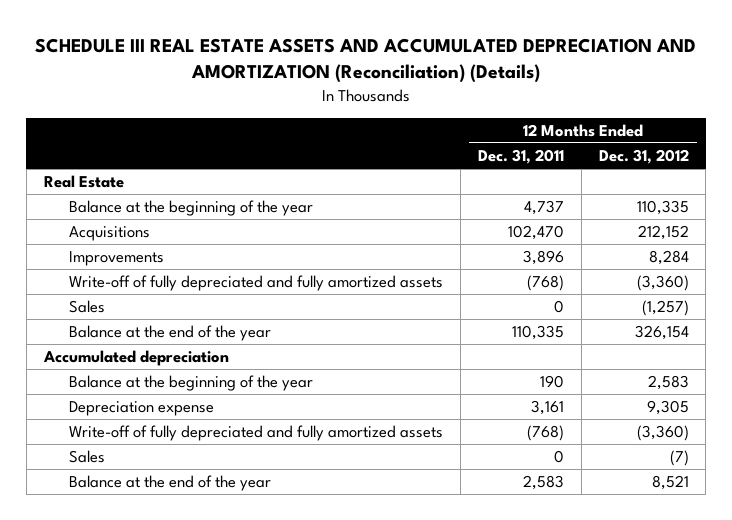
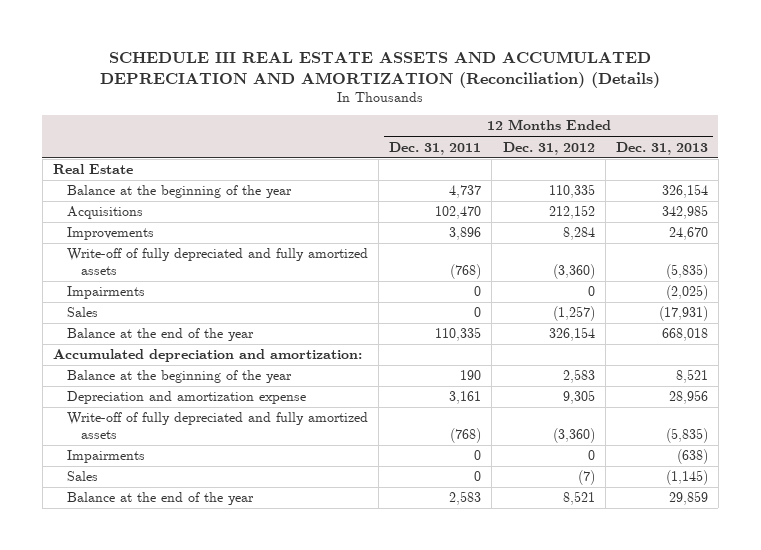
none -> [615,141,708,155] Dec. 31, 2013
none -> [66,286,145,300] Impairments
[42,350,229,367] Accumulated depreciation -> [52,349,362,363] Accumulated depreciation and amortization:
[68,401,214,417] Depreciation expense -> [66,391,306,405] Depreciation and amortization expense
none -> [66,450,145,464] Impairments

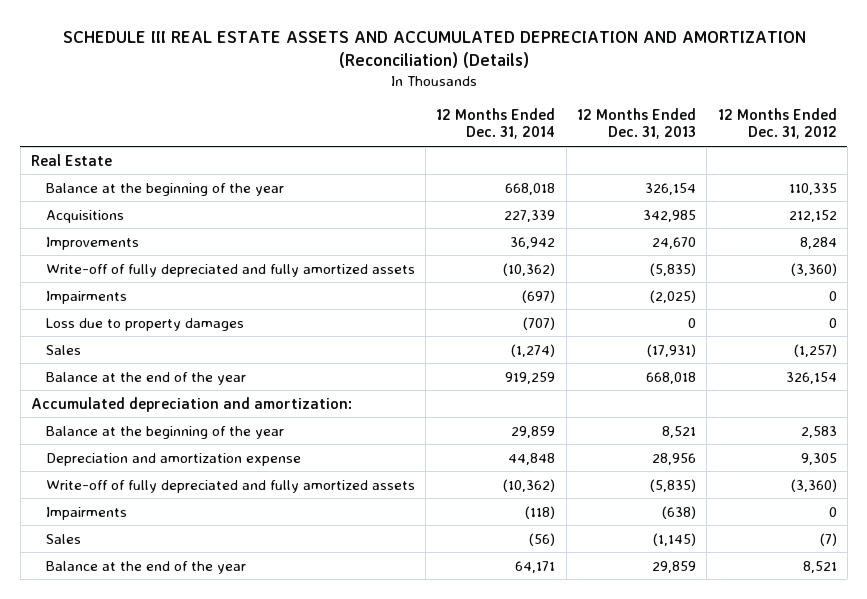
[389,141,482,155] Dec. 31, 2011 -> none
none -> [436,108,556,140] 12 Months Ended Dec. 31, 2014
none -> [45,317,244,331] Loss due to property damages

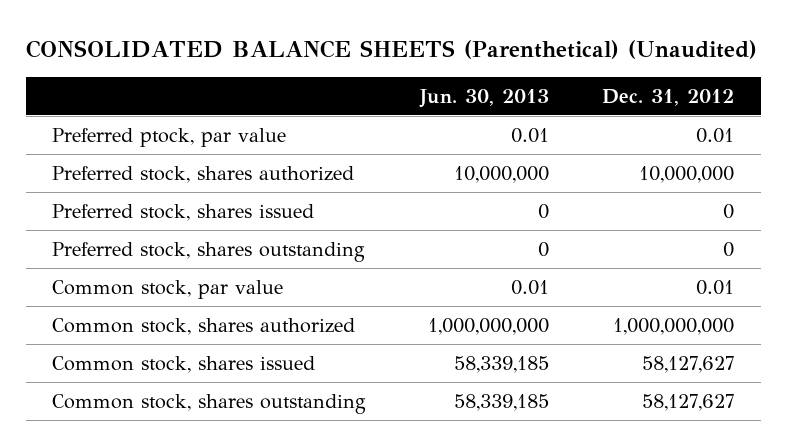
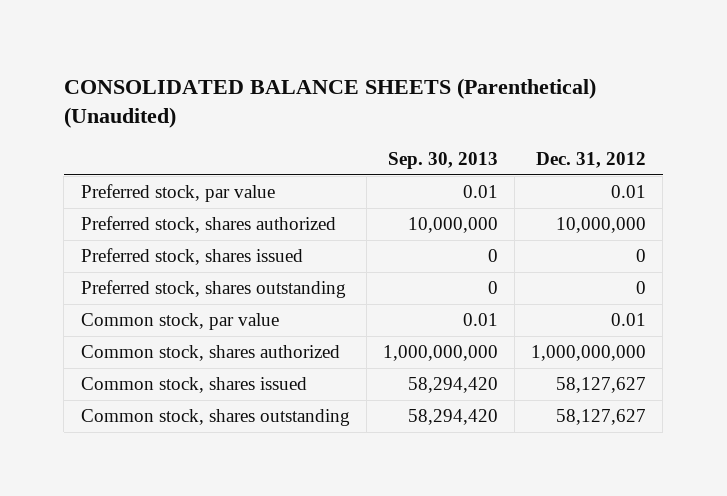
[418,89,549,109] Jun. 30, 2013 -> none
none -> [387,151,498,169] Sep. 30, 2013
[52,127,287,147] Preferred ptock, par value -> [80,184,275,203] Preferred stock, par value

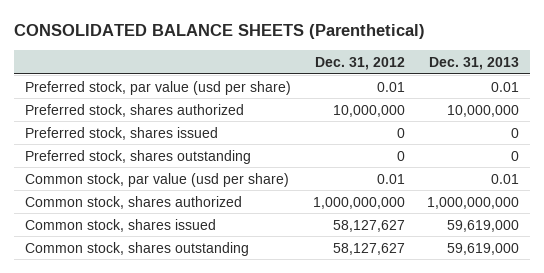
[63,77,596,129] CONSOLIDATED BALANCE SHEETS (Parenthetical) (Unaudited) -> [14,24,426,40] CONSOLIDATED BALANCE SHEETS (Parenthetical)
[387,151,498,169] Sep. 30, 2013 -> none
none -> [428,56,519,70] Dec. 31, 2013
[80,184,275,203] Preferred stock, par value -> [25,80,292,95] Preferred stock, par value (usd per share)
[80,313,279,331] Common stock, par value -> [25,172,290,187] Common stock, par value (usd per share)

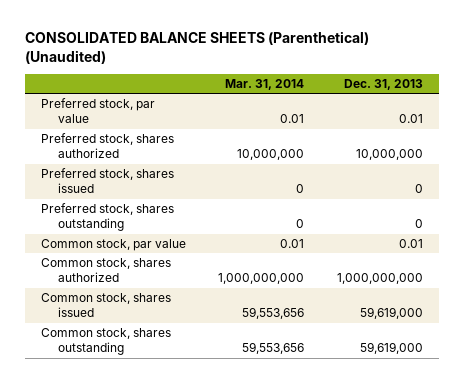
[14,24,426,40] CONSOLIDATED BALANCE SHEETS (Parenthetical) -> [24,31,369,65] CONSOLIDATED BALANCE SHEETS (Parenthetical) (Unaudited)
[314,56,405,70] Dec. 31, 2012 -> none
none -> [225,79,305,91] Mar. 31, 2014
[25,80,292,95] Preferred stock, par value (usd per share) -> [40,97,155,124] Preferred stock, par value
[25,172,290,187] Common stock, par value (usd per share) -> [40,238,186,251] Common stock, par value

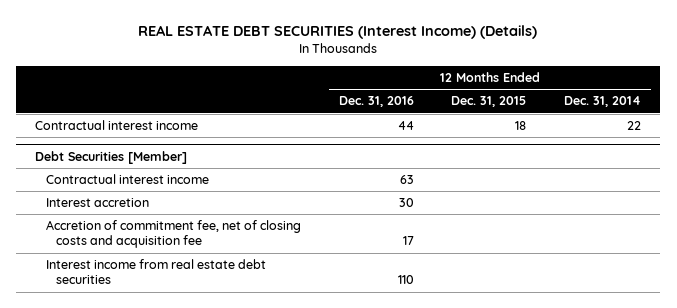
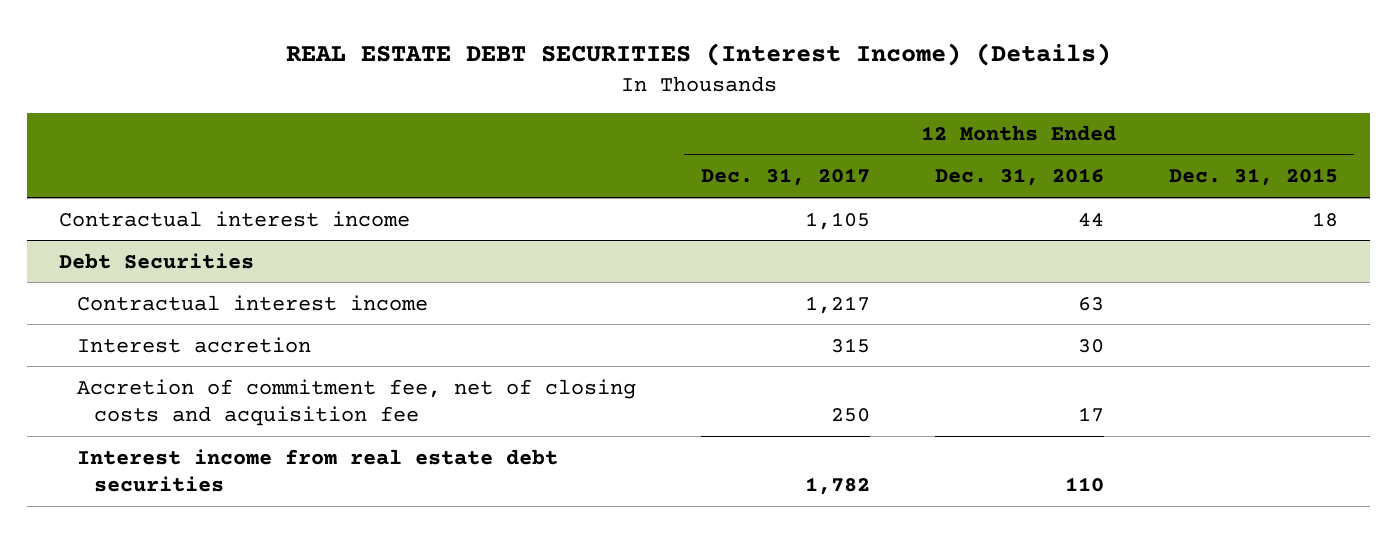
[564,96,642,108] Dec. 31, 2014 -> none
none -> [700,168,870,187] Dec. 31, 2017
[35,150,188,164] Debt Securities [Member] -> [59,252,255,269] Debt Securities

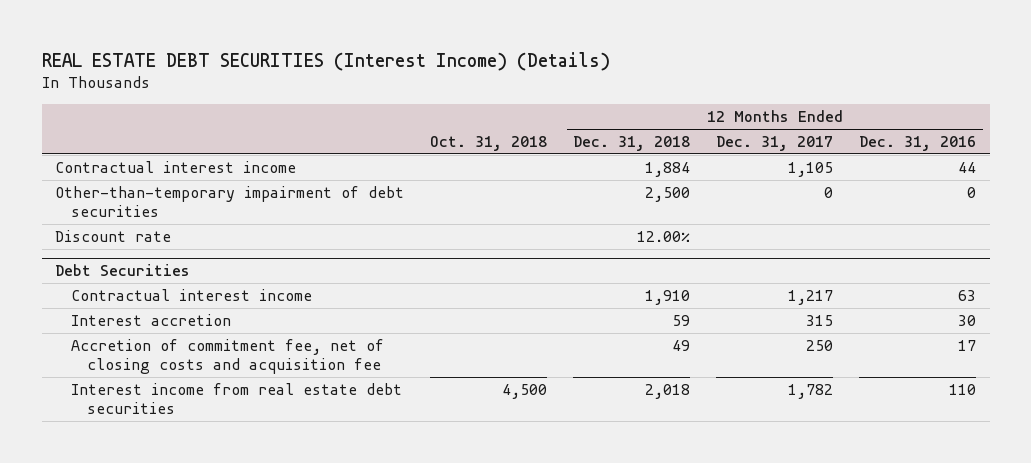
[1168,168,1338,187] Dec. 31, 2015 -> none
none -> [429,135,547,151] Oct. 31, 2018
none -> [573,135,691,151] Dec. 31, 2018
none -> [54,185,404,217] Other-than-temporary impairment of debt securities
none -> [54,229,171,242] Discount rate

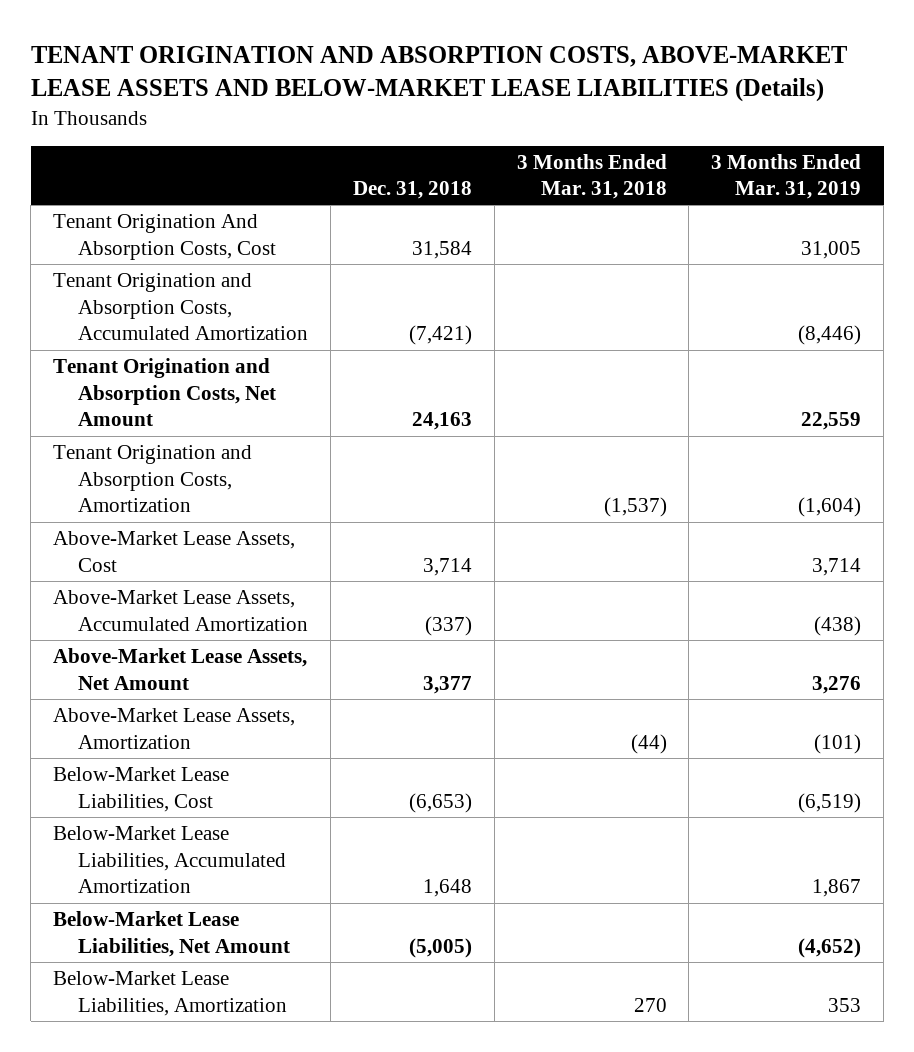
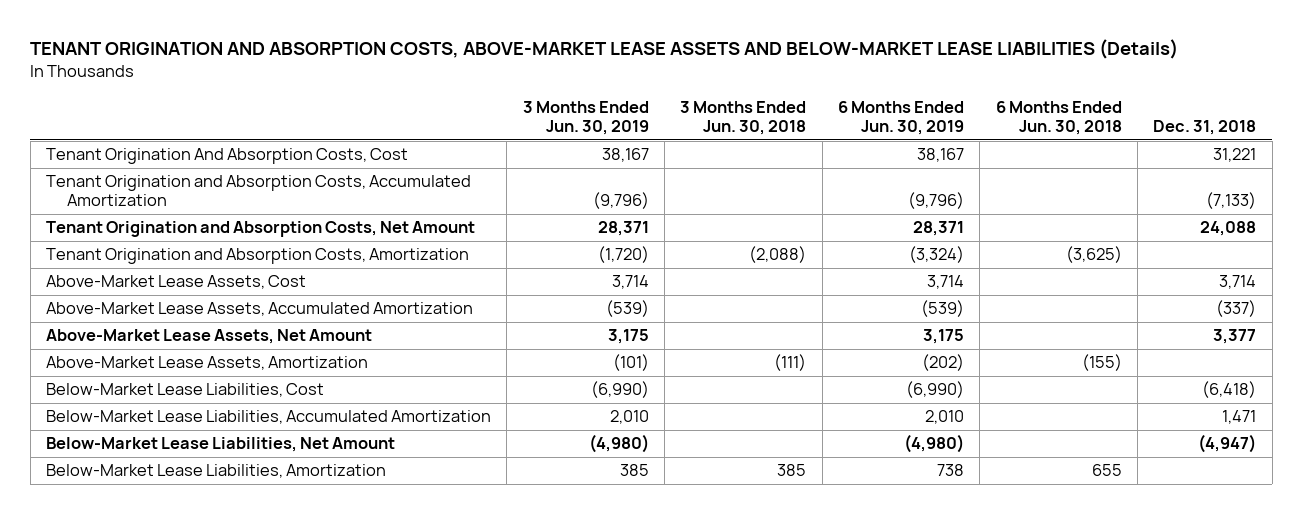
[516,153,667,200] 3 Months Ended Mar. 31, 2018 -> none
[711,153,862,200] 3 Months Ended Mar. 31, 2019 -> none
none -> [522,101,649,136] 3 Months Ended Jun. 30, 2019
none -> [680,101,807,136] 3 Months Ended Jun. 30, 2018
none -> [838,101,965,136] 6 Months Ended Jun. 30, 2019
none -> [995,101,1122,136] 6 Months Ended Jun. 30, 2018
[411,240,472,259] 31,584 -> [1213,148,1257,163] 31,221
[408,325,472,346] (7,421) -> [1206,192,1257,210] (7,133)
[411,412,472,431] 24,163 -> [1200,221,1257,237] 24,088
[408,792,472,813] (6,653) -> [1202,381,1257,399] (6,418)
[422,879,472,898] 1,648 -> [1222,410,1257,425] 1,471
[408,937,472,958] (5,005) -> [1198,434,1257,454] (4,947)

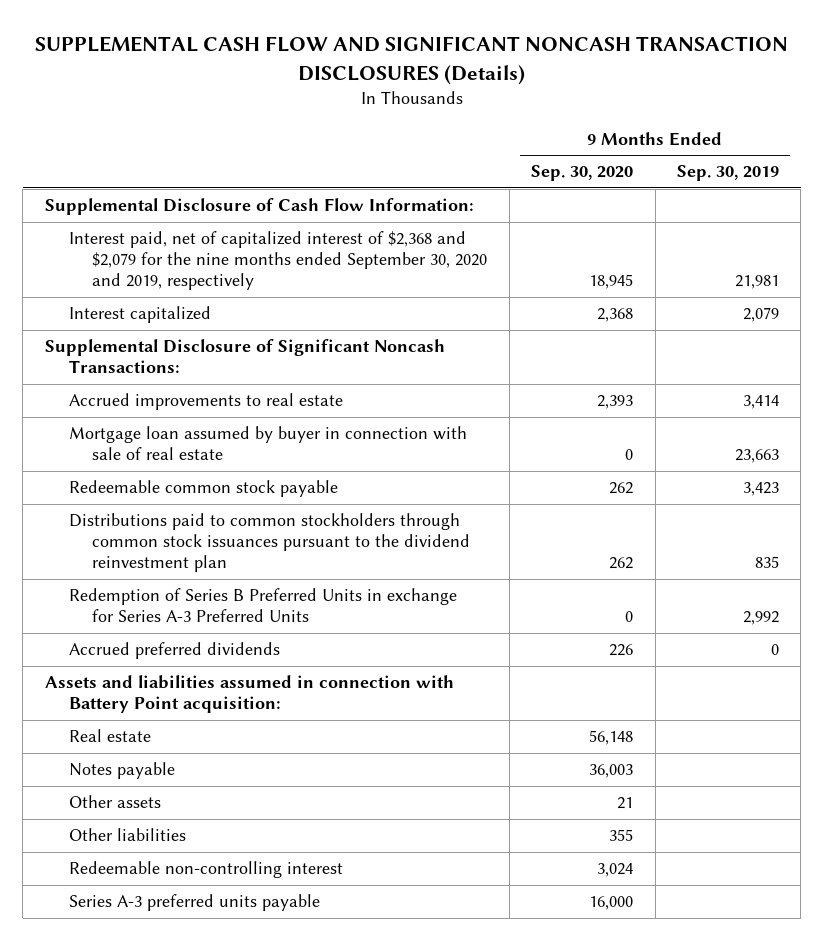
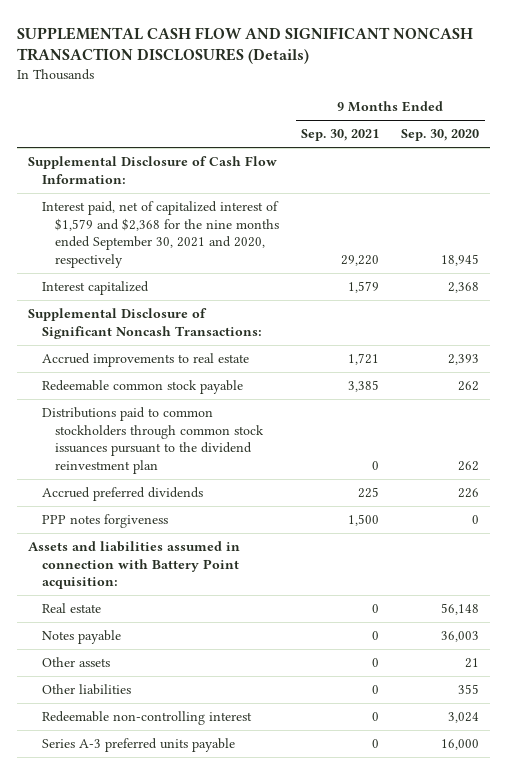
[676,165,779,182] Sep. 30, 2019 -> none
none -> [301,129,380,142] Sep. 30, 2021
[68,231,488,291] Interest paid, net of capitalized interest of $2,368 and $2,079 for the nine months ended September 30, 2020 and 2019, respectively -> [41,201,279,268] Interest paid, net of capitalized interest of $1,579 and $2,368 for the nine months ended September 30, 2021 and 2020, respectively
[68,426,467,461] Mortgage loan assumed by buyer in connection with sale of real estate -> none
[68,588,457,623] Redemption of Series B Preferred Units in exchange for Series A-3 Preferred Units -> none
none -> [41,514,168,529] PPP notes forgiveness

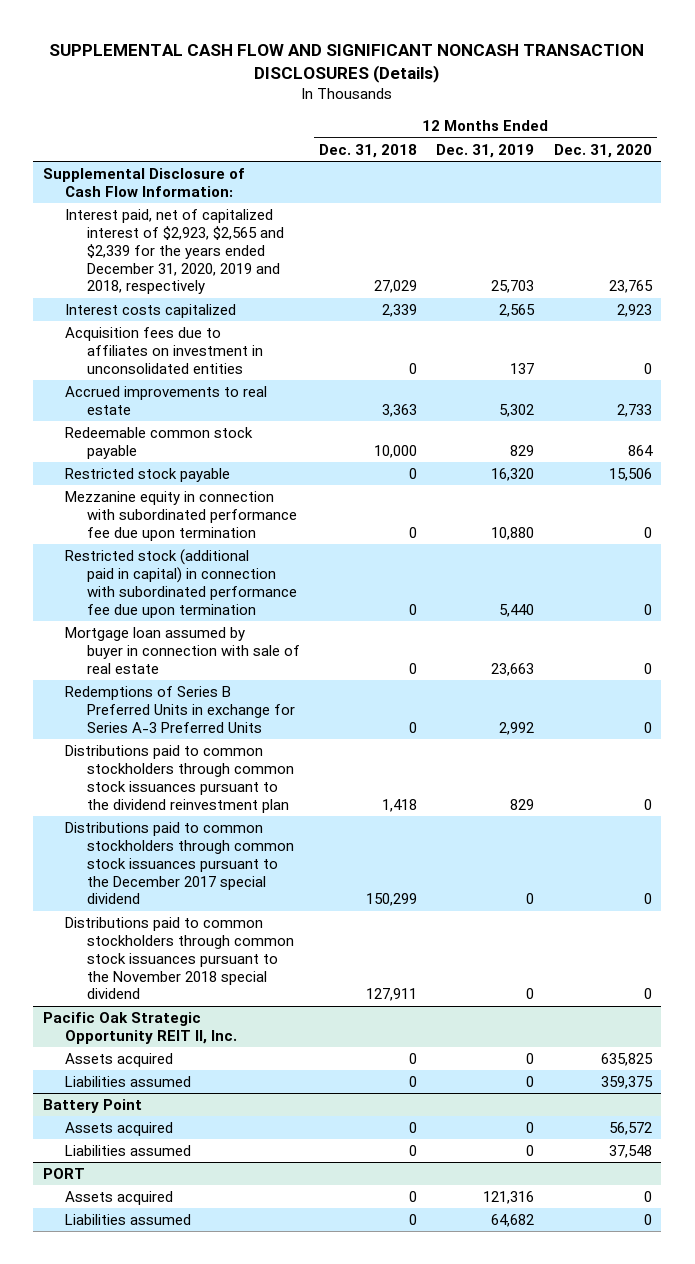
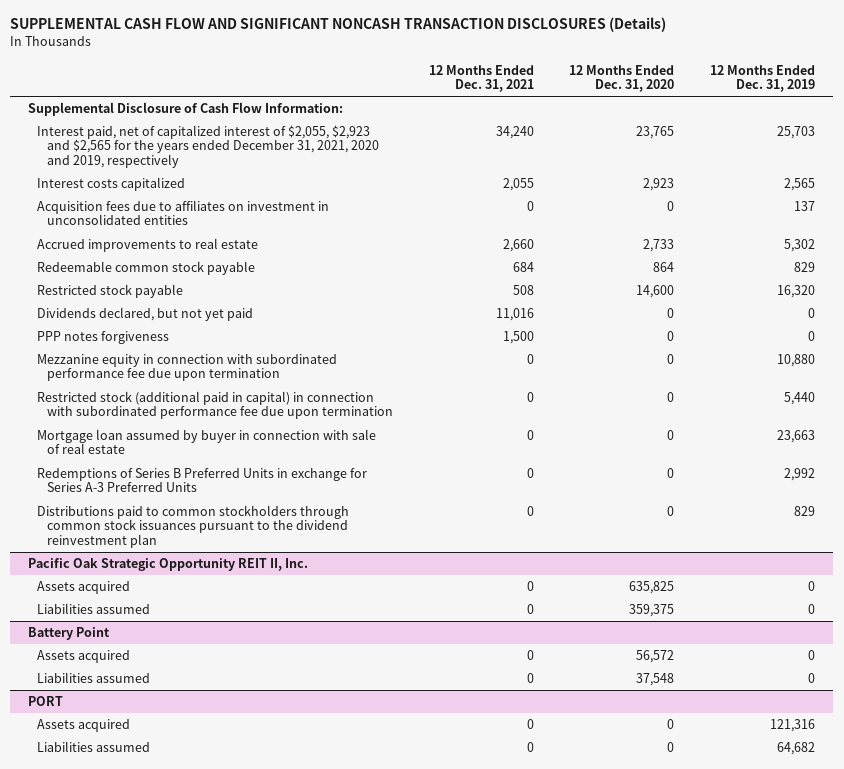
[318,143,417,158] Dec. 31, 2018 -> none
none -> [428,64,534,92] 12 Months Ended Dec. 31, 2021
[64,208,284,295] Interest paid, net of capitalized interest of $2,923, $2,565 and $2,339 for the years ended December 31, 2020, 2019 and 2018, respectively -> [37,125,379,168] Interest paid, net of capitalized interest of $2,055, $2,923 and $2,565 for the years ended December 31, 2021, 2020 and 2019, respectively
[608,467,652,481] 15,506 -> [636,285,675,299] 14,600
none -> [37,307,254,322] Dividends declared, but not yet paid
none -> [37,331,170,345] PPP notes forgiveness
[64,821,294,905] Distributions paid to common stockholders through common stock issuances pursuant to the December 2017 special dividend -> none
[64,916,294,1000] Distributions paid to common stockholders through common stock issuances pursuant to the November 2018 special dividend -> none

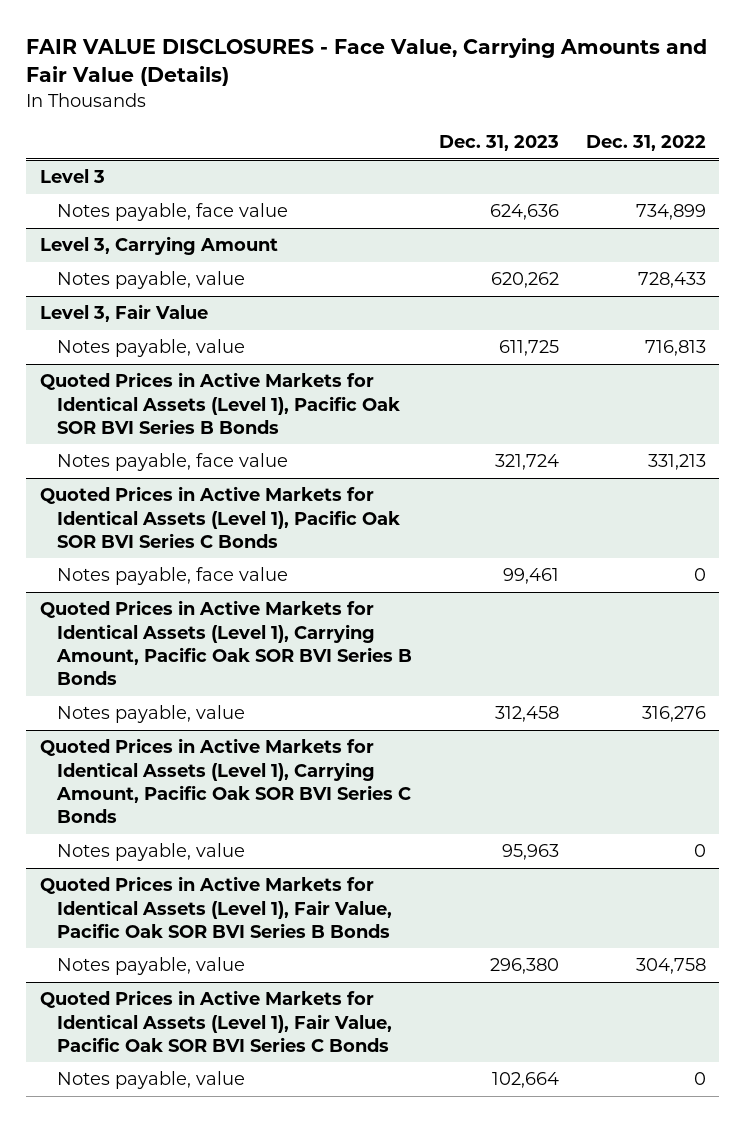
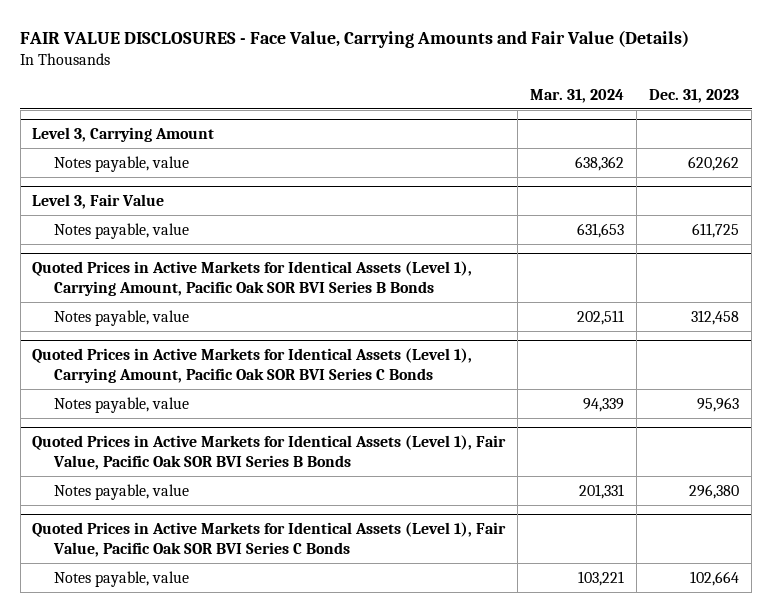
[585,134,706,151] Dec. 31, 2022 -> none
none -> [530,88,625,103] Mar. 31, 2024
[39,169,105,184] Level 3 -> none
[56,203,288,222] Notes payable, face value -> none
[39,372,400,434] Quoted Prices in Active Markets for Identical Assets (Level 1), Pacific Oak SOR BVI Series B Bonds -> none
[56,453,288,472] Notes payable, face value -> none
[39,486,400,548] Quoted Prices in Active Markets for Identical Assets (Level 1), Pacific Oak SOR BVI Series C Bonds -> none
[56,567,288,586] Notes payable, face value -> none

